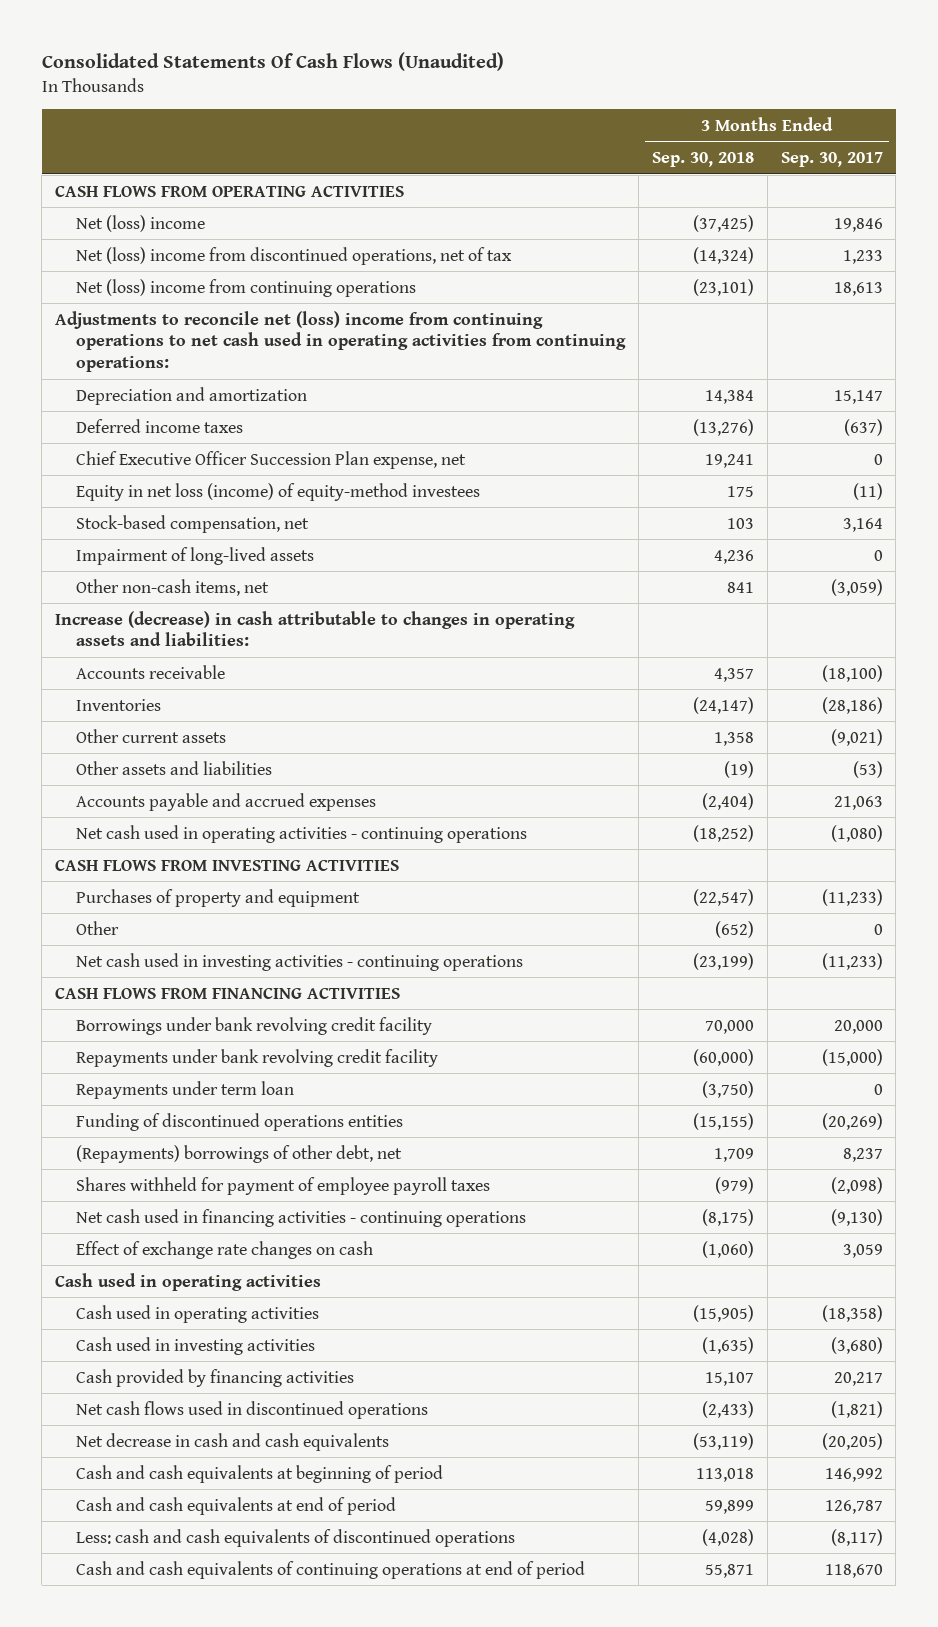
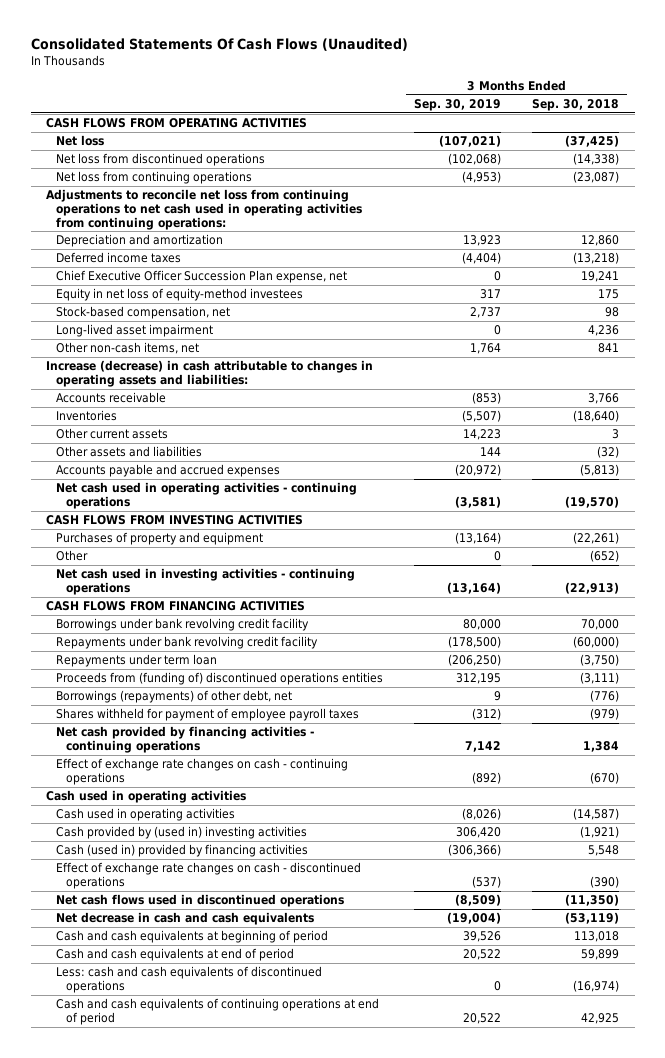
[780,152,883,168] Sep. 30, 2017 -> none
none -> [414,99,502,112] Sep. 30, 2019
[75,214,205,232] Net (loss) income -> [56,135,105,147] Net loss
[75,246,512,265] Net (loss) income from discontinued operations, net of tax -> [56,153,266,167] Net loss from discontinued operations
[692,246,754,264] (14,324) -> [573,153,620,166] (14,338)
[75,278,416,297] Net (loss) income from continuing operations -> [56,171,253,185] Net loss from continuing operations
[692,278,754,296] (23,101) -> [573,171,620,184] (23,087)
[54,310,626,373] Adjustments to reconcile net (loss) income from continuing operations to net cash used in operating activities from continuing operations: -> [46,189,363,230] Adjustments to reconcile net loss from continuing operations to net cash used in operating activities from continuing operations:
[704,389,754,404] 14,384 -> [581,235,620,247] 12,860
[692,418,754,436] (13,276) -> [573,252,620,265] (13,218)
[75,482,480,501] Equity in net loss (income) of equity-method investees -> [56,288,304,302] Equity in net loss of equity-method investees
[726,517,754,529] 103 -> [605,307,620,318] 98
[75,546,314,565] Impairment of long-lived assets -> [56,324,214,338] Long-lived asset impairment
[713,667,754,682] 4,357 -> [588,393,620,405] 3,766
[692,696,754,714] (24,147) -> [573,410,620,423] (18,640)
[713,731,754,746] 1,358 -> [612,429,620,440] 3
[723,760,754,778] (19) -> [597,446,620,459] (32)
[701,792,754,810] (2,404) -> [580,464,620,477] (5,813)
[692,824,754,842] (18,252) -> [565,495,620,508] (19,570)
[692,888,754,906] (22,547) -> [573,532,620,545] (22,261)
[692,952,754,970] (23,199) -> [565,581,620,594] (22,913)
[75,1112,403,1131] Funding of discontinued operations entities -> [56,672,384,686] Proceeds from (funding of) discontinued operations entities
[692,1112,754,1130] (15,155) -> [580,672,620,685] (3,111)
[75,1144,402,1163] (Repayments) borrowings of other debt, net -> [56,690,293,704] Borrowings (repayments) of other debt, net
[713,1147,754,1162] 1,709 -> [590,690,620,703] (776)
[75,1208,526,1227] Net cash used in financing activities - continuing operations -> [56,726,315,753] Net cash provided by financing activities - continuing operations
[701,1208,754,1226] (8,175) -> [583,740,620,752] 1,384
[75,1240,373,1259] Effect of exchange rate changes on cash -> [56,758,349,785] Effect of exchange rate changes on cash - continuing operations
[701,1240,754,1258] (1,060) -> [590,771,620,784] (670)
[692,1304,754,1322] (15,905) -> [573,808,620,821] (14,587)
[75,1336,315,1355] Cash used in investing activities -> [56,826,308,840] Cash provided by (used in) investing activities
[701,1336,754,1354] (1,635) -> [580,826,620,839] (1,921)
[75,1368,354,1387] Cash provided by financing activities -> [56,844,309,858] Cash (used in) provided by financing activities
[704,1371,754,1386] 15,107 -> [588,845,620,857] 5,548
none -> [56,862,362,889] Effect of exchange rate changes on cash - discontinued operations
[701,1400,754,1418] (2,433) -> [565,894,620,907] (11,350)
[701,1528,754,1546] (4,028) -> [573,979,620,992] (16,974)
[704,1563,754,1578] 55,871 -> [581,1012,620,1024] 42,925

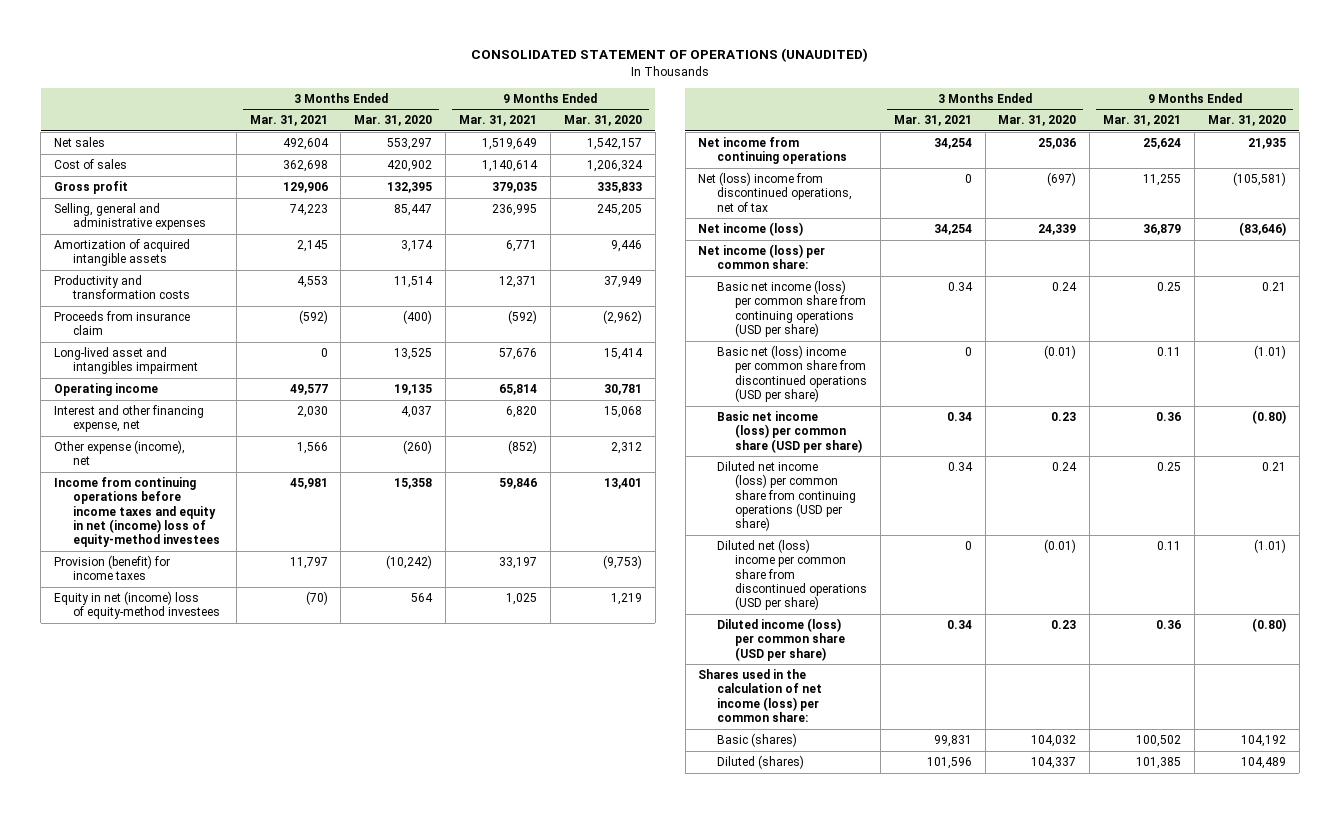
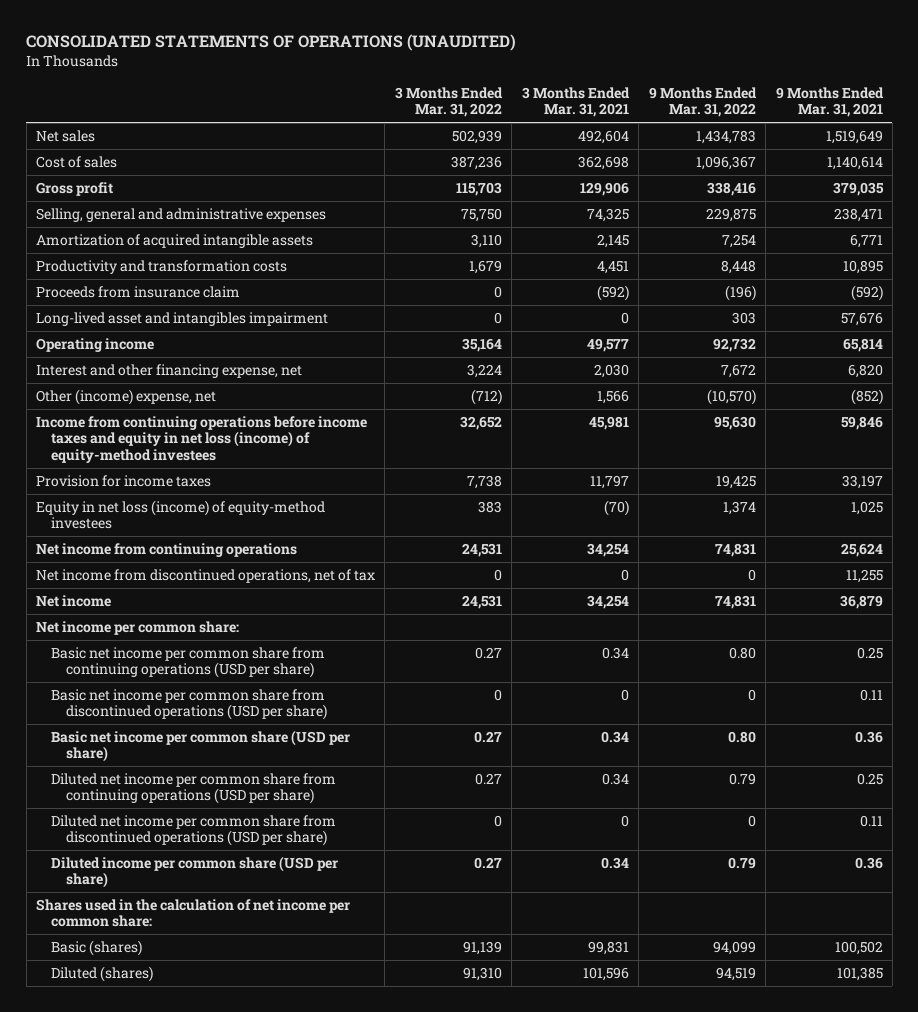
[471,48,869,63] CONSOLIDATED STATEMENT OF OPERATIONS (UNAUDITED) -> [26,34,517,52] CONSOLIDATED STATEMENTS OF OPERATIONS (UNAUDITED)
[354,115,433,127] Mar. 31, 2020 -> none
[563,115,642,127] Mar. 31, 2020 -> none
none -> [394,86,503,118] 3 Months Ended Mar. 31, 2022
none -> [648,86,757,118] 9 Months Ended Mar. 31, 2022
[289,204,328,217] 74,223 -> [586,207,629,222] 74,325
[492,204,538,217] 236,995 -> [833,207,883,222] 238,471
[296,276,328,289] 4,553 -> [596,260,629,274] 4,451
[499,276,538,289] 12,371 -> [842,259,883,274] 10,895
[54,440,186,466] Other expense (income), net -> [35,388,216,405] Other (income) expense, net
[54,477,220,548] Income from continuing operations before income taxes and equity in net (income) loss of equity-method investees -> [35,415,367,464] Income from continuing operations before income taxes and equity in net loss (income) of equity-method investees
[54,555,171,581] Provision (benefit) for income taxes -> [35,474,211,487] Provision for income taxes
[54,591,220,620] Equity in net (income) loss of equity-method investees -> [35,499,325,530] Equity in net loss (income) of equity-method investees
[698,172,852,212] Net (loss) income from discontinued operations, net of tax -> [35,568,375,583] Net income from discontinued operations, net of tax
[698,222,804,237] Net income (loss) -> [35,594,111,607] Net income
[698,244,826,270] Net income (loss) per common share: -> [35,620,239,635] Net income per common share:
[716,280,866,337] Basic net income (loss) per common share from continuing operations (USD per share) -> [50,646,325,679] Basic net income per common share from continuing operations (USD per share)
[716,345,867,402] Basic net (loss) income per common share from discontinued operations (USD per share) -> [50,688,327,721] Basic net income per common share from discontinued operations (USD per share)
[716,411,862,453] Basic net income (loss) per common share (USD per share) -> [50,729,350,763] Basic net income per common share (USD per share)
[716,461,856,532] Diluted net income (loss) per common share from continuing operations (USD per share) -> [50,772,336,805] Diluted net income per common share from continuing operations (USD per share)
[716,539,867,611] Diluted net (loss) income per common share from discontinued operations (USD per share) -> [50,814,336,847] Diluted net income per common share from discontinued operations (USD per share)
[716,618,845,661] Diluted income (loss) per common share (USD per share) -> [50,855,338,889] Diluted income per common share (USD per share)
[698,669,822,722] Shares used in the calculation of net income (loss) per common share: -> [35,898,350,928] Shares used in the calculation of net income per common share:

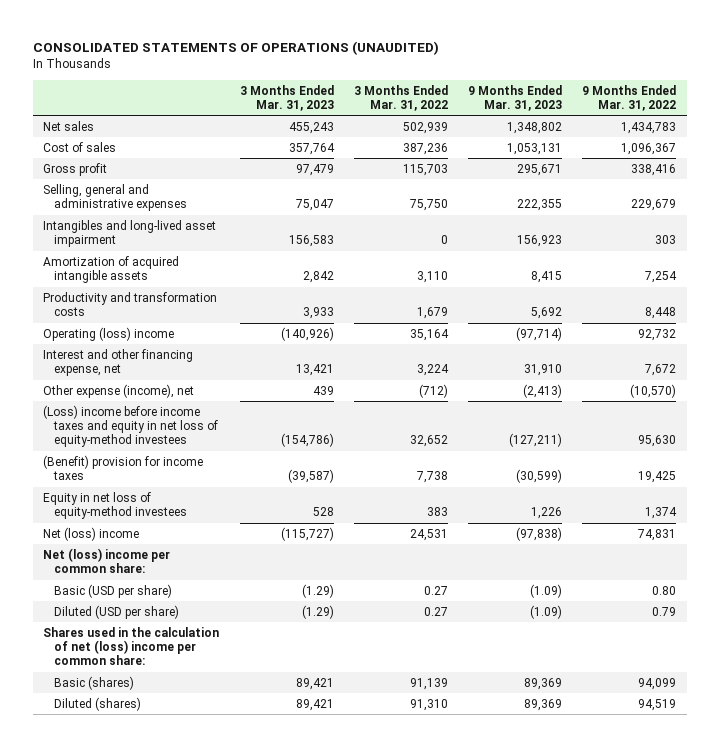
[521,86,630,118] 3 Months Ended Mar. 31, 2021 -> none
[775,86,884,118] 9 Months Ended Mar. 31, 2021 -> none
none -> [239,84,334,111] 3 Months Ended Mar. 31, 2023
none -> [468,84,563,111] 9 Months Ended Mar. 31, 2023
[705,207,756,222] 229,875 -> [631,199,677,212] 229,679
none -> [43,219,217,248] Intangibles and long-lived asset impairment
[35,285,240,298] Proceeds from insurance claim -> none
[35,311,328,326] Long-lived asset and intangibles impairment -> none
[35,337,154,352] Operating income -> [43,326,175,341] Operating (loss) income
[35,542,297,557] Net income from continuing operations -> none
[35,568,375,583] Net income from discontinued operations, net of tax -> none
[50,646,325,679] Basic net income per common share from continuing operations (USD per share) -> none
[50,688,327,721] Basic net income per common share from discontinued operations (USD per share) -> none
[50,772,336,805] Diluted net income per common share from continuing operations (USD per share) -> none
[50,814,336,847] Diluted net income per common share from discontinued operations (USD per share) -> none
[35,388,216,405] Other (income) expense, net -> [43,383,195,398] Other expense (income), net
[35,415,367,464] Income from continuing operations before income taxes and equity in net loss (income) of equity-method investees -> [43,404,218,448] (Loss) income before income taxes and equity in net loss of equity-method investees
[35,474,211,487] Provision for income taxes -> [43,454,204,481] (Benefit) provision for income taxes
[35,499,325,530] Equity in net loss (income) of equity-method investees -> [43,491,187,520] Equity in net loss of equity-method investees
[35,594,111,607] Net income -> [43,526,140,541] Net (loss) income
[35,620,239,635] Net income per common share: -> [43,547,171,574] Net (loss) income per common share:
[50,729,350,763] Basic net income per common share (USD per share) -> [53,583,172,598] Basic (USD per share)
[50,855,338,889] Diluted income per common share (USD per share) -> [53,604,179,619] Diluted (USD per share)
[35,898,350,928] Shares used in the calculation of net income per common share: -> [43,626,220,666] Shares used in the calculation of net (loss) income per common share:

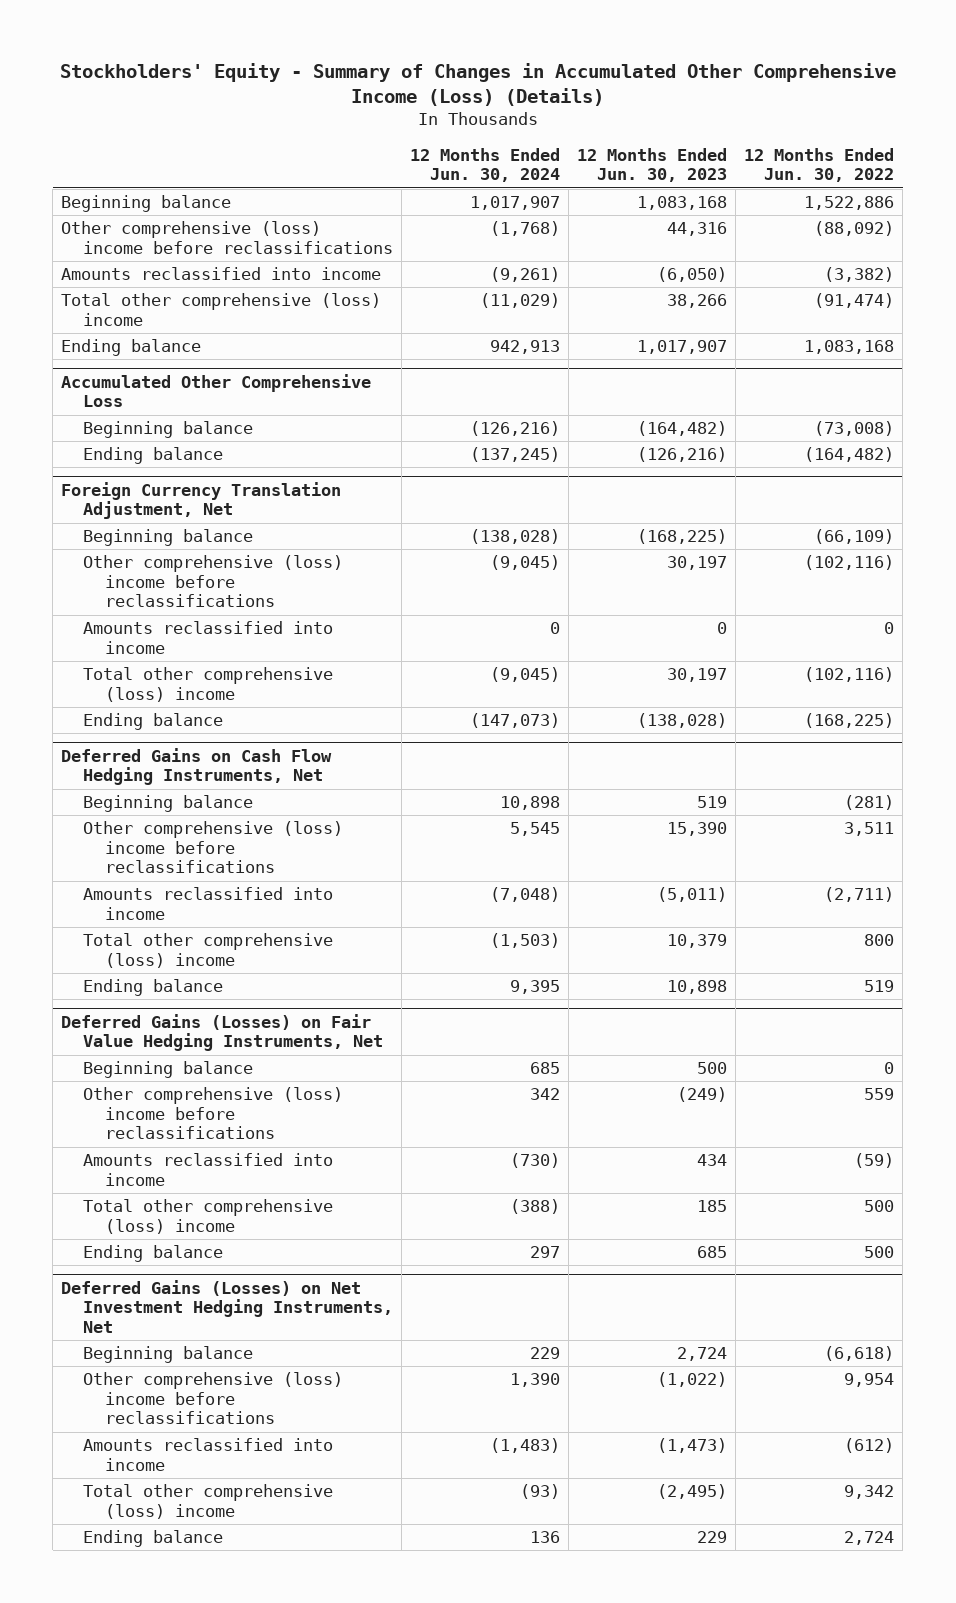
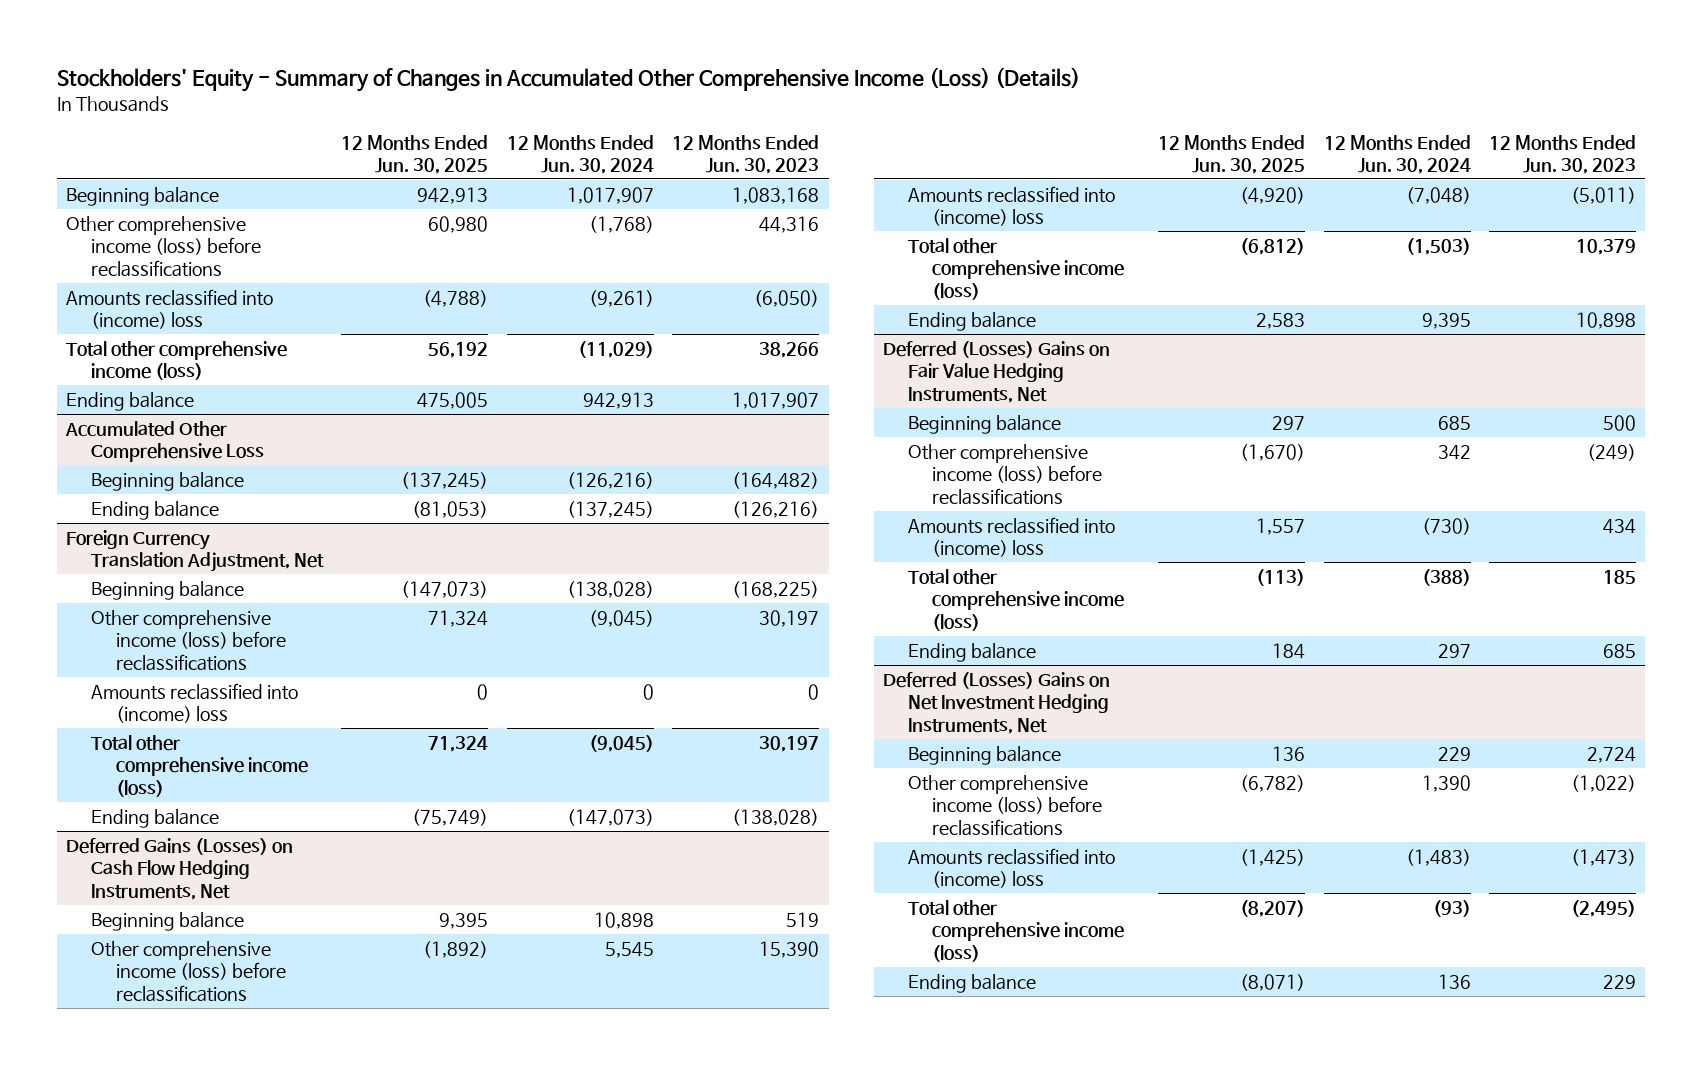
[744,147,895,183] 12 Months Ended Jun. 30, 2022 -> none
none -> [341,134,489,174] 12 Months Ended Jun. 30, 2025
[61,221,394,254] Other comprehensive (loss) income before reclassifications -> [66,215,262,277] Other comprehensive income (loss) before reclassifications
[61,267,382,281] Amounts reclassified into income -> [66,288,274,330] Amounts reclassified into (income) loss
[61,293,382,326] Total other comprehensive (loss) income -> [66,340,288,381] Total other comprehensive income (loss)
[83,555,344,608] Other comprehensive (loss) income before reclassifications -> [91,609,286,671] Other comprehensive income (loss) before reclassifications
[83,621,334,654] Amounts reclassified into income -> [91,682,299,724] Amounts reclassified into (income) loss
[83,667,334,702] Total other comprehensive (loss) income -> [91,734,308,797] Total other comprehensive income (loss)
[61,747,333,786] Deferred Gains on Cash Flow Hedging Instruments, Net -> [66,837,294,900] Deferred Gains (Losses) on Cash Flow Hedging Instruments, Net
[83,821,344,874] Other comprehensive (loss) income before reclassifications -> [91,940,286,1002] Other comprehensive income (loss) before reclassifications
[83,887,334,920] Amounts reclassified into income -> [907,185,1115,227] Amounts reclassified into (income) loss
[83,933,334,968] Total other comprehensive (loss) income -> [907,237,1125,300] Total other comprehensive income (loss)
[61,1013,384,1052] Deferred Gains (Losses) on Fair Value Hedging Instruments, Net -> [883,340,1111,403] Deferred (Losses) Gains on Fair Value Hedging Instruments, Net
[83,1087,344,1140] Other comprehensive (loss) income before reclassifications -> [907,443,1103,505] Other comprehensive income (loss) before reclassifications
[83,1153,334,1186] Amounts reclassified into income -> [907,516,1115,558] Amounts reclassified into (income) loss
[83,1199,334,1234] Total other comprehensive (loss) income -> [907,568,1125,631] Total other comprehensive income (loss)
[61,1279,394,1334] Deferred Gains (Losses) on Net Investment Hedging Instruments, Net -> [883,671,1111,734] Deferred (Losses) Gains on Net Investment Hedging Instruments, Net
[83,1372,344,1425] Other comprehensive (loss) income before reclassifications -> [907,774,1103,836] Other comprehensive income (loss) before reclassifications
[83,1438,334,1471] Amounts reclassified into income -> [907,847,1115,889] Amounts reclassified into (income) loss
[83,1484,334,1519] Total other comprehensive (loss) income -> [907,899,1125,962] Total other comprehensive income (loss)

